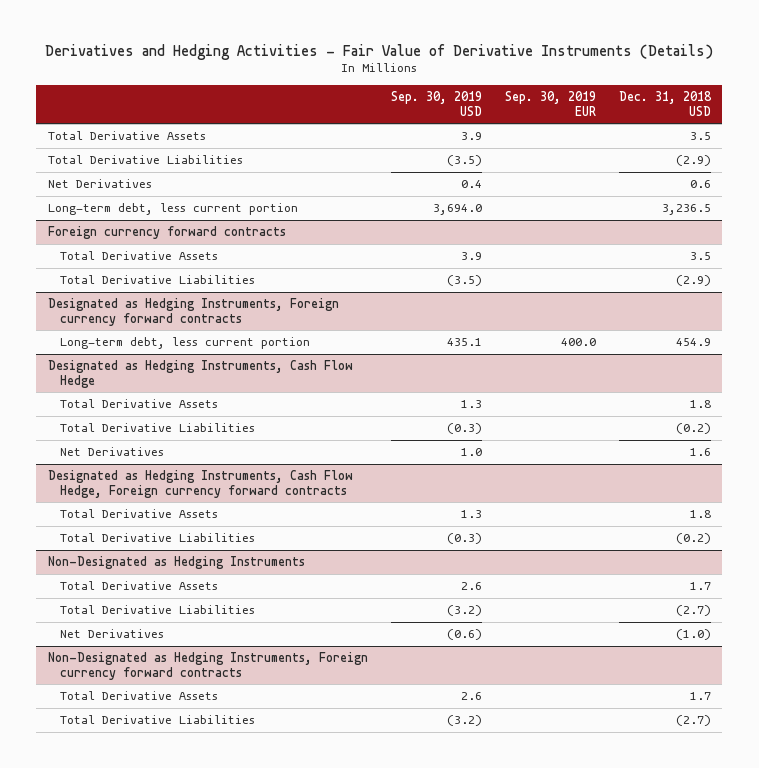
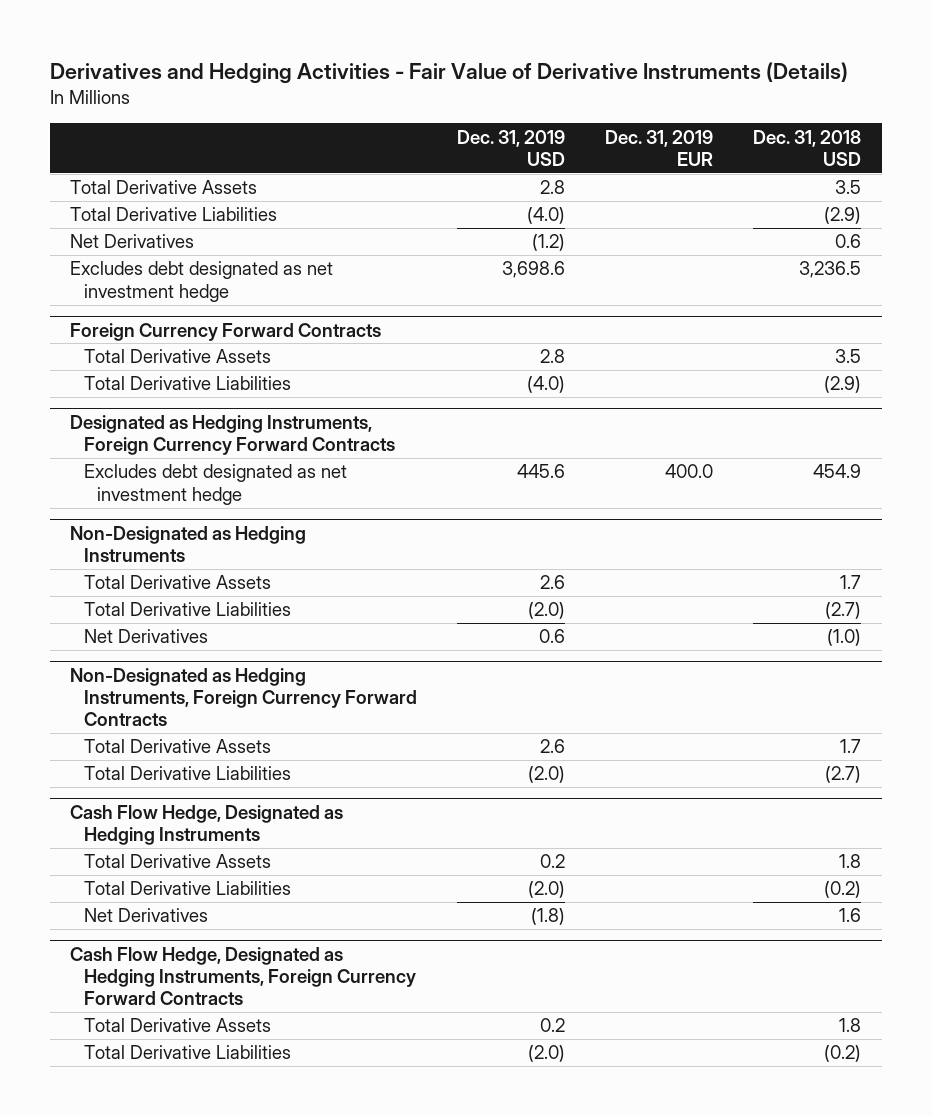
[390,91,482,116] Sep. 30, 2019 USD -> none
[504,91,596,116] Sep. 30, 2019 EUR -> none
none -> [456,129,565,166] Dec. 31, 2019 USD
none -> [605,129,714,166] Dec. 31, 2019 EUR
[47,203,298,216] Long-term debt, less current portion -> [70,261,334,302] Excludes debt designated as net investment hedge
[47,226,286,240] Foreign currency forward contracts -> [70,322,382,341] Foreign Currency Forward Contracts
[47,360,353,388] Designated as Hedging Instruments, Cash Flow Hedge -> none
[60,399,219,409] Total Derivative Assets -> none
[60,423,256,433] Total Derivative Liabilities -> none
[60,447,165,457] Net Derivatives -> none
[47,470,353,498] Designated as Hedging Instruments, Cash Flow Hedge, Foreign currency forward contracts -> none
[60,509,219,519] Total Derivative Assets -> none
[60,533,256,543] Total Derivative Liabilities -> none
[47,298,339,326] Designated as Hedging Instruments, Foreign currency forward contracts -> [70,414,395,455] Designated as Hedging Instruments, Foreign Currency Forward Contracts
[60,337,311,350] Long-term debt, less current portion -> [83,464,347,505] Excludes debt designated as net investment hedge
[47,652,368,680] Non-Designated as Hedging Instruments, Foreign currency forward contracts -> [70,667,417,727] Non-Designated as Hedging Instruments, Foreign Currency Forward Contracts
none -> [70,804,344,845] Cash Flow Hedge, Designated as Hedging Instruments
none -> [83,854,271,869] Total Derivative Assets
none -> [83,881,291,896] Total Derivative Liabilities
none -> [83,908,208,923] Net Derivatives
none -> [70,946,416,1006] Cash Flow Hedge, Designated as Hedging Instruments, Foreign Currency Forward Contracts
none -> [83,1018,271,1033] Total Derivative Assets
none -> [83,1045,291,1060] Total Derivative Liabilities

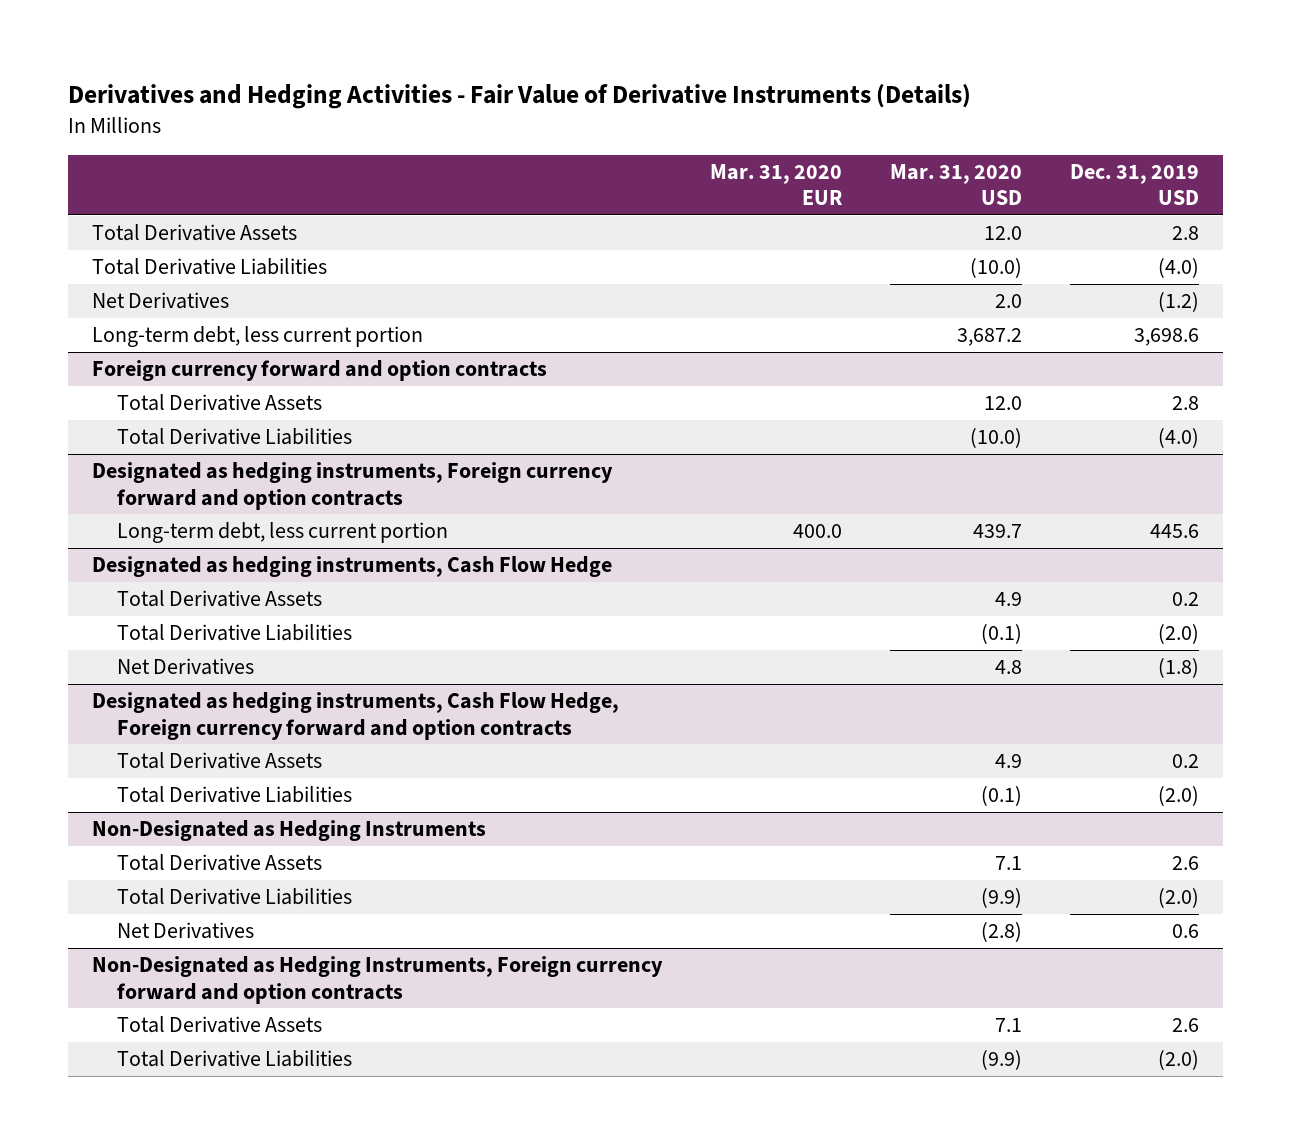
[605,129,714,166] Dec. 31, 2019 EUR -> none
[753,129,862,166] Dec. 31, 2018 USD -> none
none -> [710,163,844,206] Mar. 31, 2020 EUR
none -> [890,163,1023,206] Mar. 31, 2020 USD
[70,261,334,302] Excludes debt designated as net investment hedge -> [92,326,424,348] Long-term debt, less current portion
[70,322,382,341] Foreign Currency Forward Contracts -> [92,360,548,382] Foreign currency forward and option contracts
[70,414,395,455] Designated as Hedging Instruments, Foreign Currency Forward Contracts -> [92,462,614,510] Designated as hedging instruments, Foreign currency forward and option contracts
[83,464,347,505] Excludes debt designated as net investment hedge -> [117,522,449,544] Long-term debt, less current portion
none -> [92,556,613,578] Designated as hedging instruments, Cash Flow Hedge
none -> [117,590,323,608] Total Derivative Assets
none -> [117,624,353,642] Total Derivative Liabilities
none -> [117,658,255,676] Net Derivatives
none -> [92,692,620,740] Designated as hedging instruments, Cash Flow Hedge, Foreign currency forward and option contracts
none -> [117,752,323,770] Total Derivative Assets
none -> [117,786,353,804] Total Derivative Liabilities
[70,667,417,727] Non-Designated as Hedging Instruments, Foreign Currency Forward Contracts -> [92,956,664,1004] Non-Designated as Hedging Instruments, Foreign currency forward and option contracts
[70,804,344,845] Cash Flow Hedge, Designated as Hedging Instruments -> none
[83,854,271,869] Total Derivative Assets -> none
[83,881,291,896] Total Derivative Liabilities -> none
[83,908,208,923] Net Derivatives -> none
[70,946,416,1006] Cash Flow Hedge, Designated as Hedging Instruments, Foreign Currency Forward Contracts -> none
[83,1018,271,1033] Total Derivative Assets -> none
[83,1045,291,1060] Total Derivative Liabilities -> none

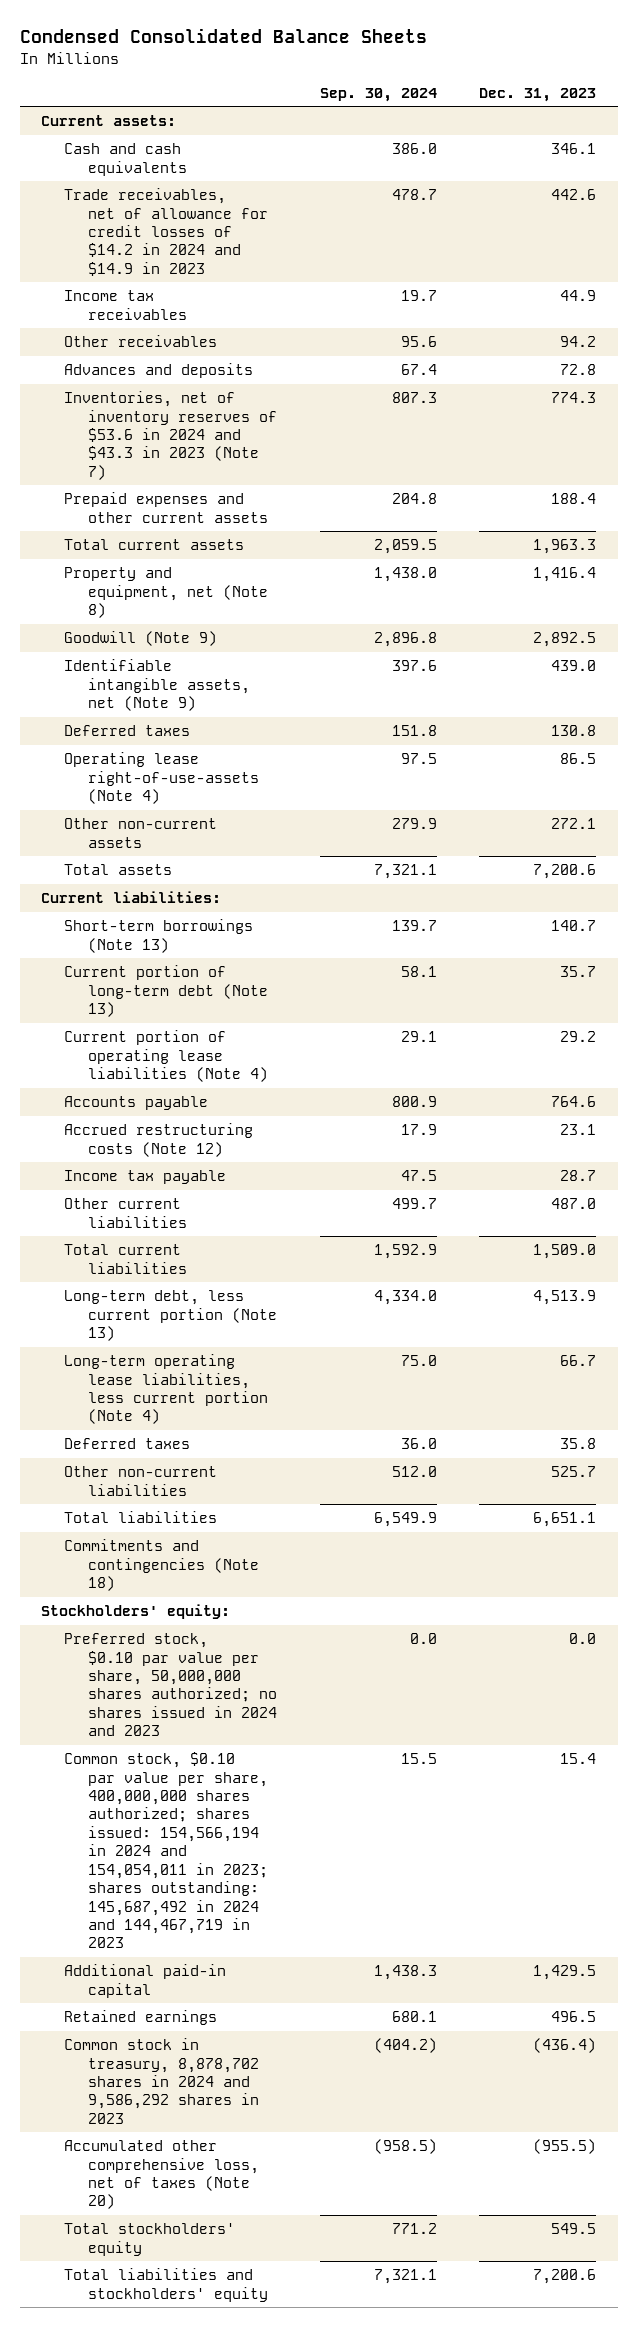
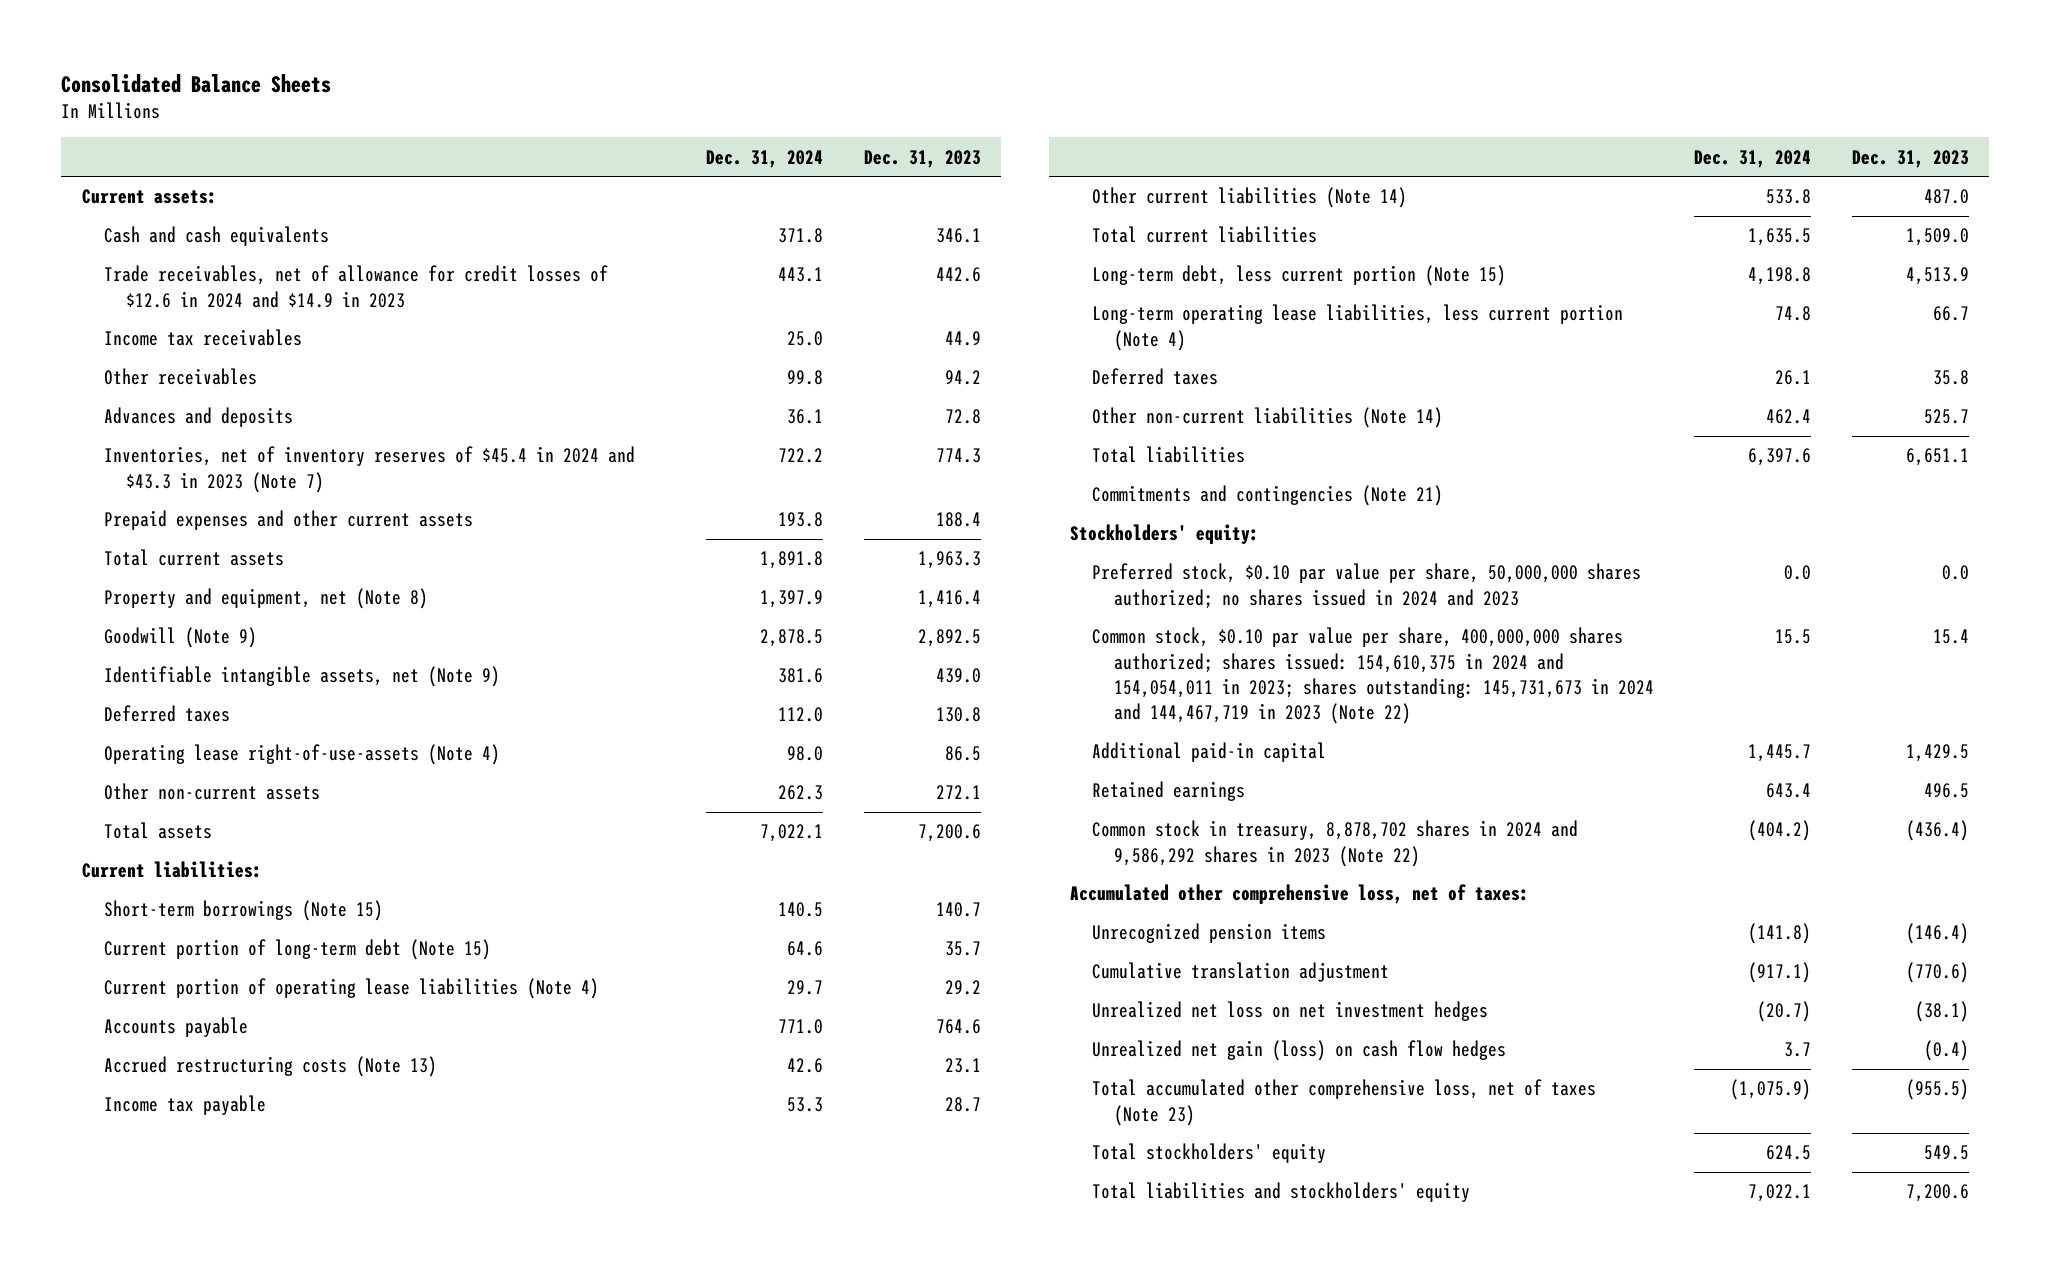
[19,28,427,44] Condensed Consolidated Balance Sheets -> [61,73,332,93] Consolidated Balance Sheets
[319,87,437,102] Sep. 30, 2024 -> none
none -> [706,149,824,168] Dec. 31, 2024
[64,188,268,276] Trade receivables, net of allowance for credit losses of $14.2 in 2024 and $14.9 in 2023 -> [103,265,608,308] Trade receivables, net of allowance for credit losses of $12.6 in 2024 and $14.9 in 2023
[64,391,277,480] Inventories, net of inventory reserves of $53.6 in 2024 and $43.3 in 2023 (Note 7) -> [103,446,635,493] Inventories, net of inventory reserves of $45.4 in 2024 and $43.3 in 2023 (Note 7)
[64,919,254,953] Short-term borrowings (Note 13) -> [103,900,383,922] Short-term borrowings (Note 15)
[64,965,268,1018] Current portion of long-term debt (Note 13) -> [103,939,491,961] Current portion of long-term debt (Note 15)
[64,1123,254,1157] Accrued restructuring costs (Note 12) -> [103,1056,437,1078] Accrued restructuring costs (Note 13)
[64,1198,187,1228] Other current liabilities -> [1091,187,1407,209] Other current liabilities (Note 14)
[64,1290,277,1342] Long-term debt, less current portion (Note 13) -> [1091,265,1506,287] Long-term debt, less current portion (Note 15)
[64,1466,218,1496] Other non-current liabilities -> [1091,407,1443,429] Other non-current liabilities (Note 14)
[64,1539,259,1592] Commitments and contingencies (Note 18) -> [1091,485,1443,507] Commitments and contingencies (Note 21)
[64,1752,268,1949] Common stock, $0.10 par value per share, 400,000,000 shares authorized; shares issued: 154,566,194 in 2024 and 154,054,011 in 2023; shares outstanding: 145,687,492 in 2024 and 144,467,719 in 2023 -> [1091,627,1655,725] Common stock, $0.10 par value per share, 400,000,000 shares authorized; shares issued: 154,610,375 in 2024 and 154,054,011 in 2023; shares outstanding: 145,731,673 in 2024 and 144,467,719 in 2023 (Note 22)
[64,2038,259,2124] Common stock in treasury, 8,878,702 shares in 2024 and 9,586,292 shares in 2023 -> [1091,820,1578,867] Common stock in treasury, 8,878,702 shares in 2024 and 9,586,292 shares in 2023 (Note 22)
none -> [1069,884,1529,905] Accumulated other comprehensive loss, net of taxes:
none -> [1091,923,1326,944] Unrecognized pension items
none -> [1091,962,1389,983] Cumulative translation adjustment
none -> [1091,1001,1488,1022] Unrealized net loss on net investment hedges
none -> [1091,1040,1506,1062] Unrealized net gain (loss) on cash flow hedges
[64,2140,259,2210] Accumulated other comprehensive loss, net of taxes (Note 20) -> [1091,1079,1596,1126] Total accumulated other comprehensive loss, net of taxes (Note 23)

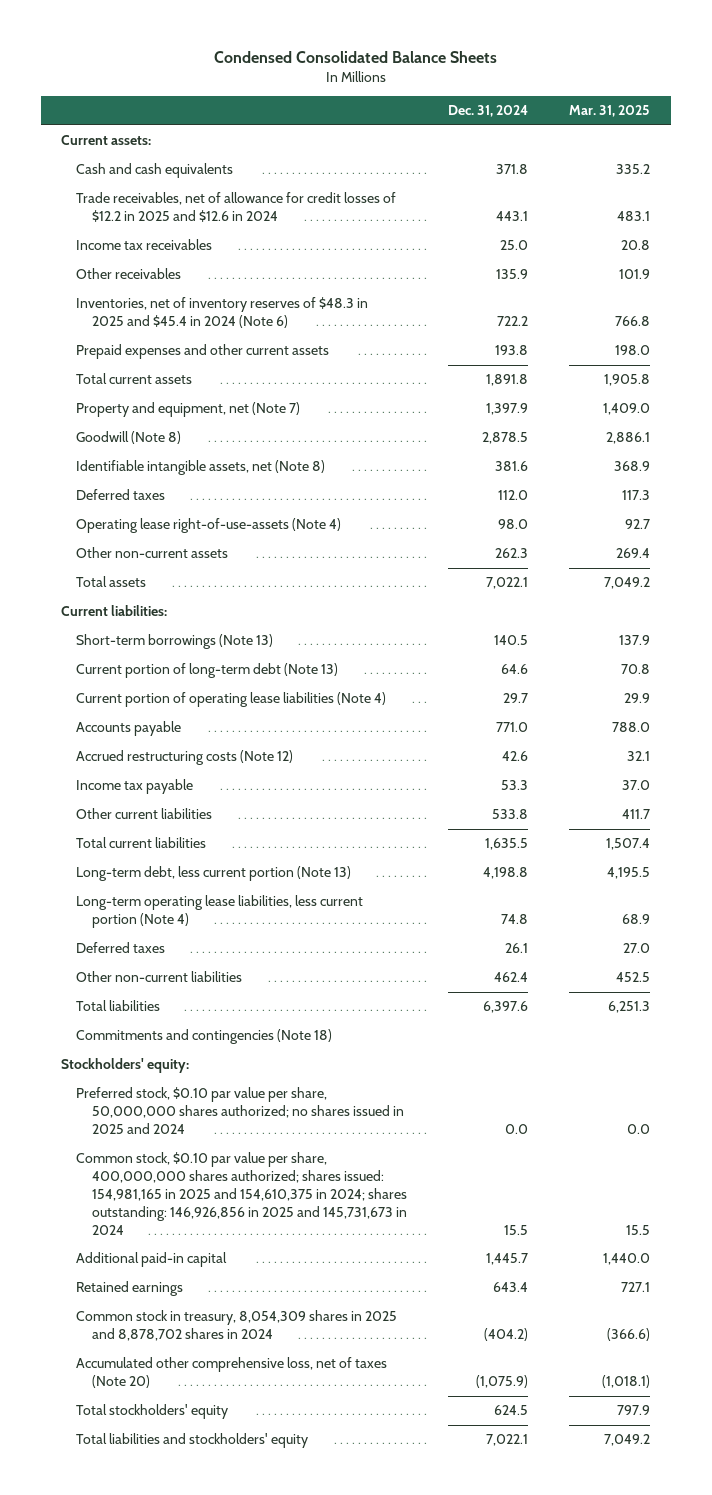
[61,73,332,93] Consolidated Balance Sheets -> [213,50,497,63] Condensed Consolidated Balance Sheets
[863,149,981,168] Dec. 31, 2023 -> none
none -> [569,105,651,118] Mar. 31, 2025
[103,265,608,308] Trade receivables, net of allowance for credit losses of $12.6 in 2024 and $14.9 in 2023 -> [76,192,397,223] Trade receivables, net of allowance for credit losses of $12.2 in 2025 and $12.6 in 2024
[103,407,293,428] Advances and deposits -> none
[787,370,824,386] 99.8 -> [495,269,528,280] 135.9
[103,446,635,493] Inventories, net of inventory reserves of $45.4 in 2024 and $43.3 in 2023 (Note 7) -> [76,297,369,329] Inventories, net of inventory reserves of $48.3 in 2025 and $45.4 in 2024 (Note 6)
[103,588,428,610] Property and equipment, net (Note 8) -> [76,402,301,418] Property and equipment, net (Note 7)
[103,627,257,649] Goodwill (Note 9) -> [76,431,182,445] Goodwill (Note 8)
[103,666,500,688] Identifiable intangible assets, net (Note 9) -> [76,460,326,476] Identifiable intangible assets, net (Note 8)
[103,900,383,922] Short-term borrowings (Note 15) -> [76,634,274,650] Short-term borrowings (Note 13)
[103,939,491,961] Current portion of long-term debt (Note 15) -> [76,663,339,679] Current portion of long-term debt (Note 13)
[103,1056,437,1078] Accrued restructuring costs (Note 13) -> [76,750,294,766] Accrued restructuring costs (Note 12)
[1091,187,1407,209] Other current liabilities (Note 14) -> [76,808,213,820] Other current liabilities
[1091,265,1506,287] Long-term debt, less current portion (Note 15) -> [76,866,352,882] Long-term debt, less current portion (Note 13)
[1091,407,1443,429] Other non-current liabilities (Note 14) -> [76,971,243,983] Other non-current liabilities
[1091,485,1443,507] Commitments and contingencies (Note 21) -> [76,1029,333,1045] Commitments and contingencies (Note 18)
[1091,563,1641,609] Preferred stock, $0.10 par value per share, 50,000,000 shares authorized; no shares issued in 2024 and 2023 -> [76,1087,404,1135] Preferred stock, $0.10 par value per share, 50,000,000 shares authorized; no shares issued in 2025 and 2024
[1091,627,1655,725] Common stock, $0.10 par value per share, 400,000,000 shares authorized; shares issued: 154,610,375 in 2024 and 154,054,011 in 2023; shares outstanding: 145,731,673 in 2024 and 144,467,719 in 2023 (Note 22) -> [76,1152,407,1235] Common stock, $0.10 par value per share, 400,000,000 shares authorized; shares issued: 154,981,165 in 2025 and 154,610,375 in 2024; shares outstanding: 146,926,856 in 2025 and 145,731,673 in 2024
[1069,884,1529,905] Accumulated other comprehensive loss, net of taxes: -> none
[1091,923,1326,944] Unrecognized pension items -> none
[1091,962,1389,983] Cumulative translation adjustment -> none
[1091,1001,1488,1022] Unrealized net loss on net investment hedges -> none
[1091,1040,1506,1062] Unrealized net gain (loss) on cash flow hedges -> none
[1091,820,1578,867] Common stock in treasury, 8,878,702 shares in 2024 and 9,586,292 shares in 2023 (Note 22) -> [76,1310,398,1342] Common stock in treasury, 8,054,309 shares in 2025 and 8,878,702 shares in 2024
[1091,1079,1596,1126] Total accumulated other comprehensive loss, net of taxes (Note 23) -> [76,1357,388,1389] Accumulated other comprehensive loss, net of taxes (Note 20)

